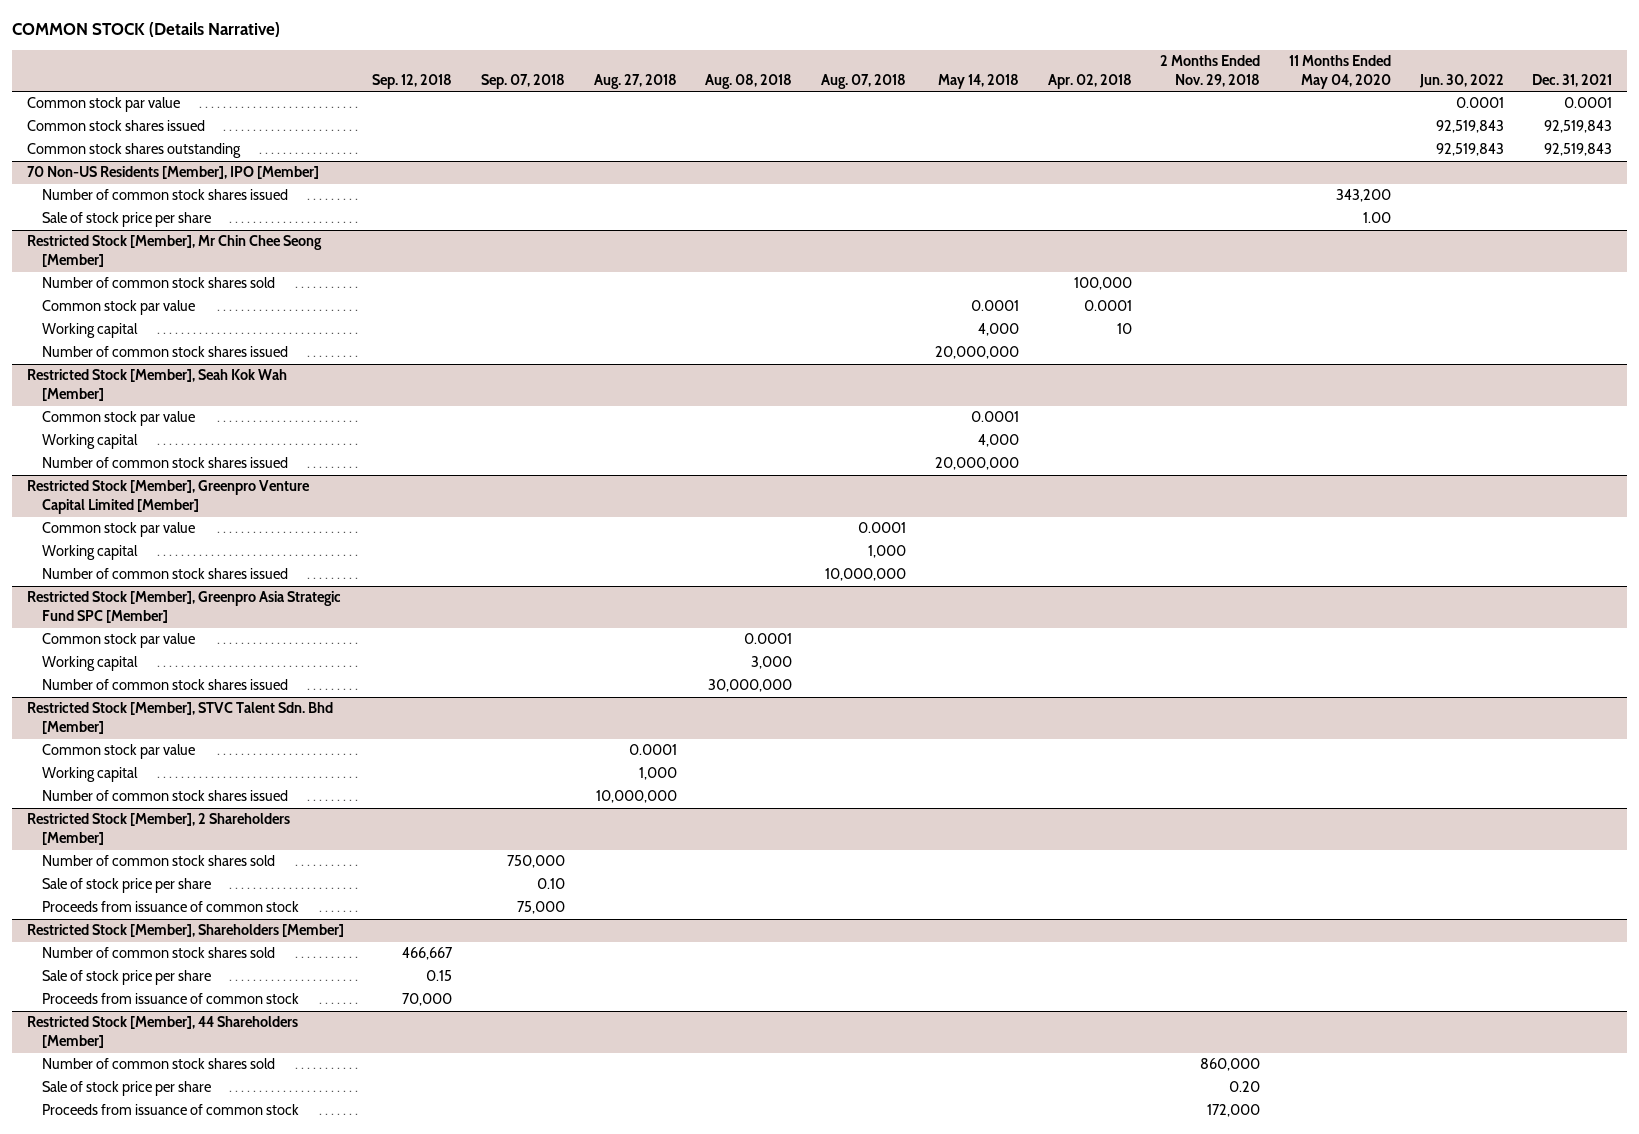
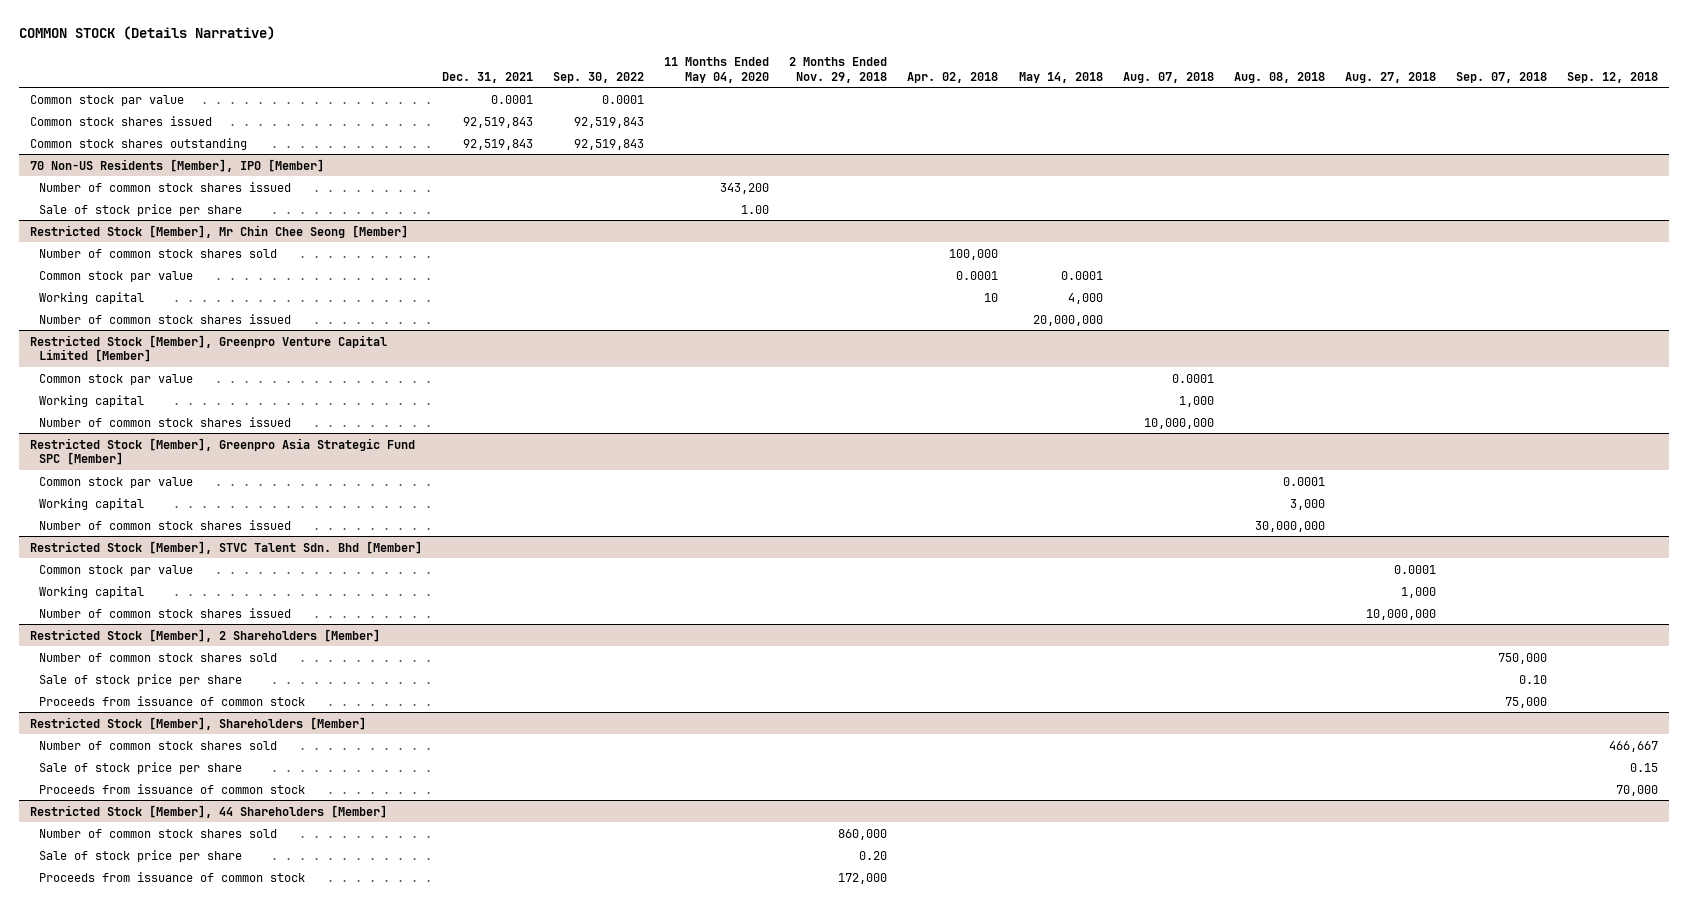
[1418,73,1504,88] Jun. 30, 2022 -> none
none -> [552,71,644,83] Sep. 30, 2022
[26,369,287,402] Restricted Stock [Member], Seah Kok Wah [Member] -> none
[42,411,196,427] Common stock par value -> none
[42,434,139,450] Working capital -> none
[42,457,289,469] Number of common stock shares issued -> none

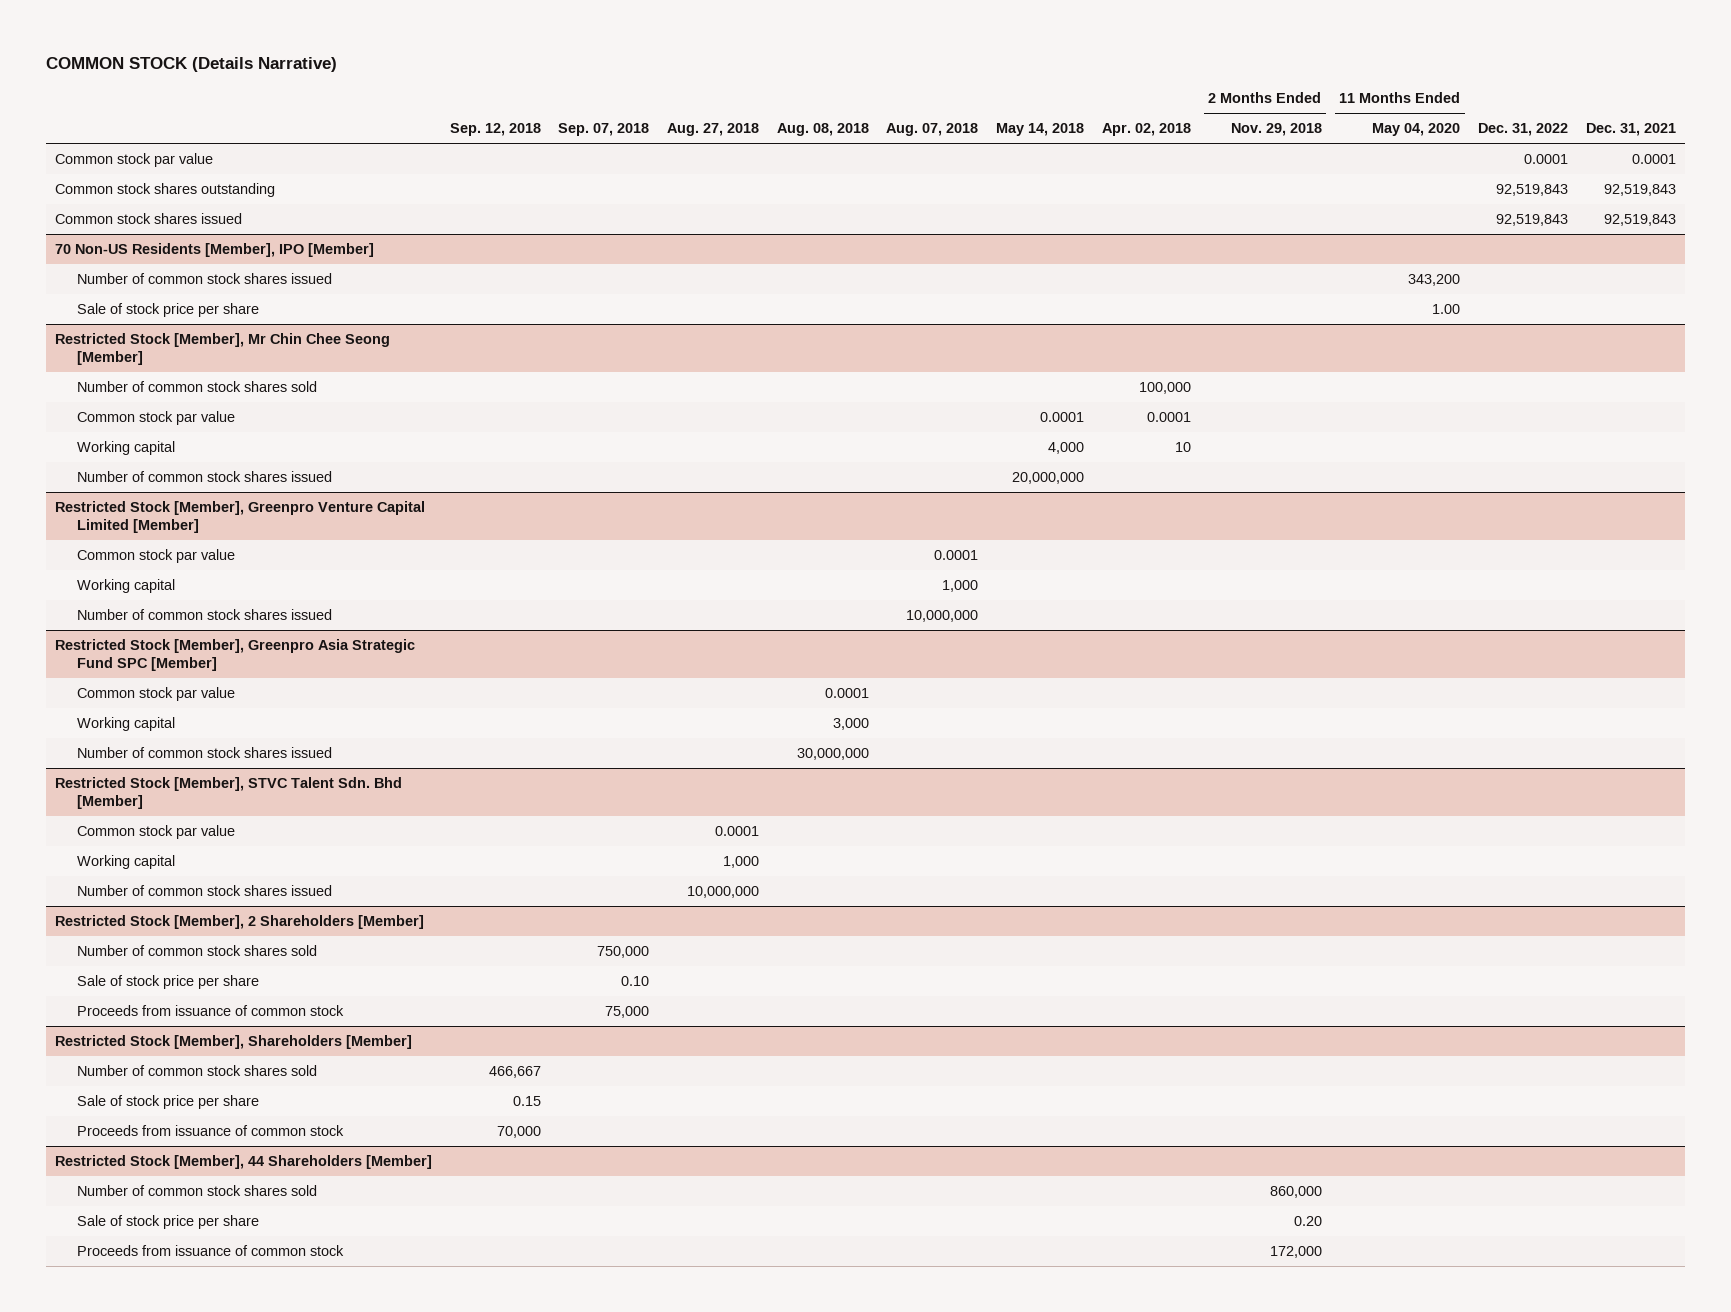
[552,71,644,83] Sep. 30, 2022 -> none
none -> [1478,123,1569,137] Dec. 31, 2022
[29,115,212,126] Common stock shares issued -> [54,212,242,224] Common stock shares issued

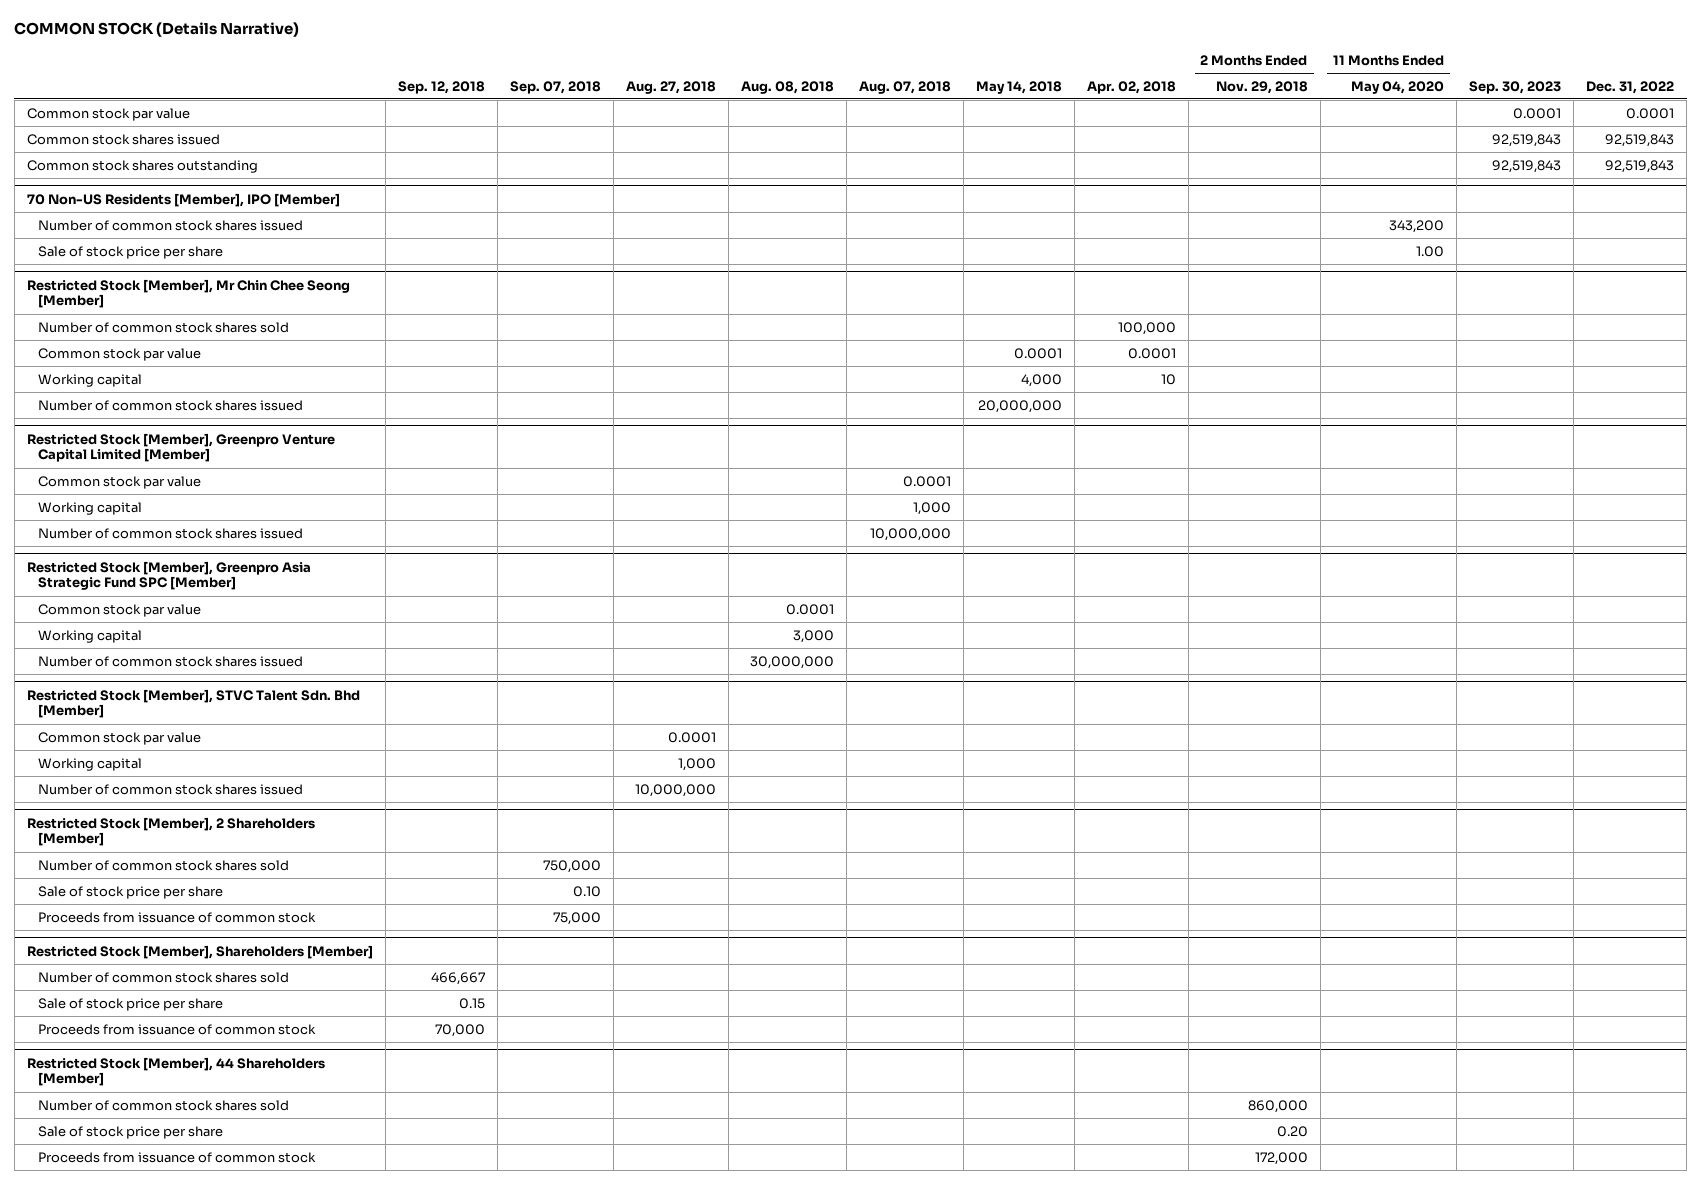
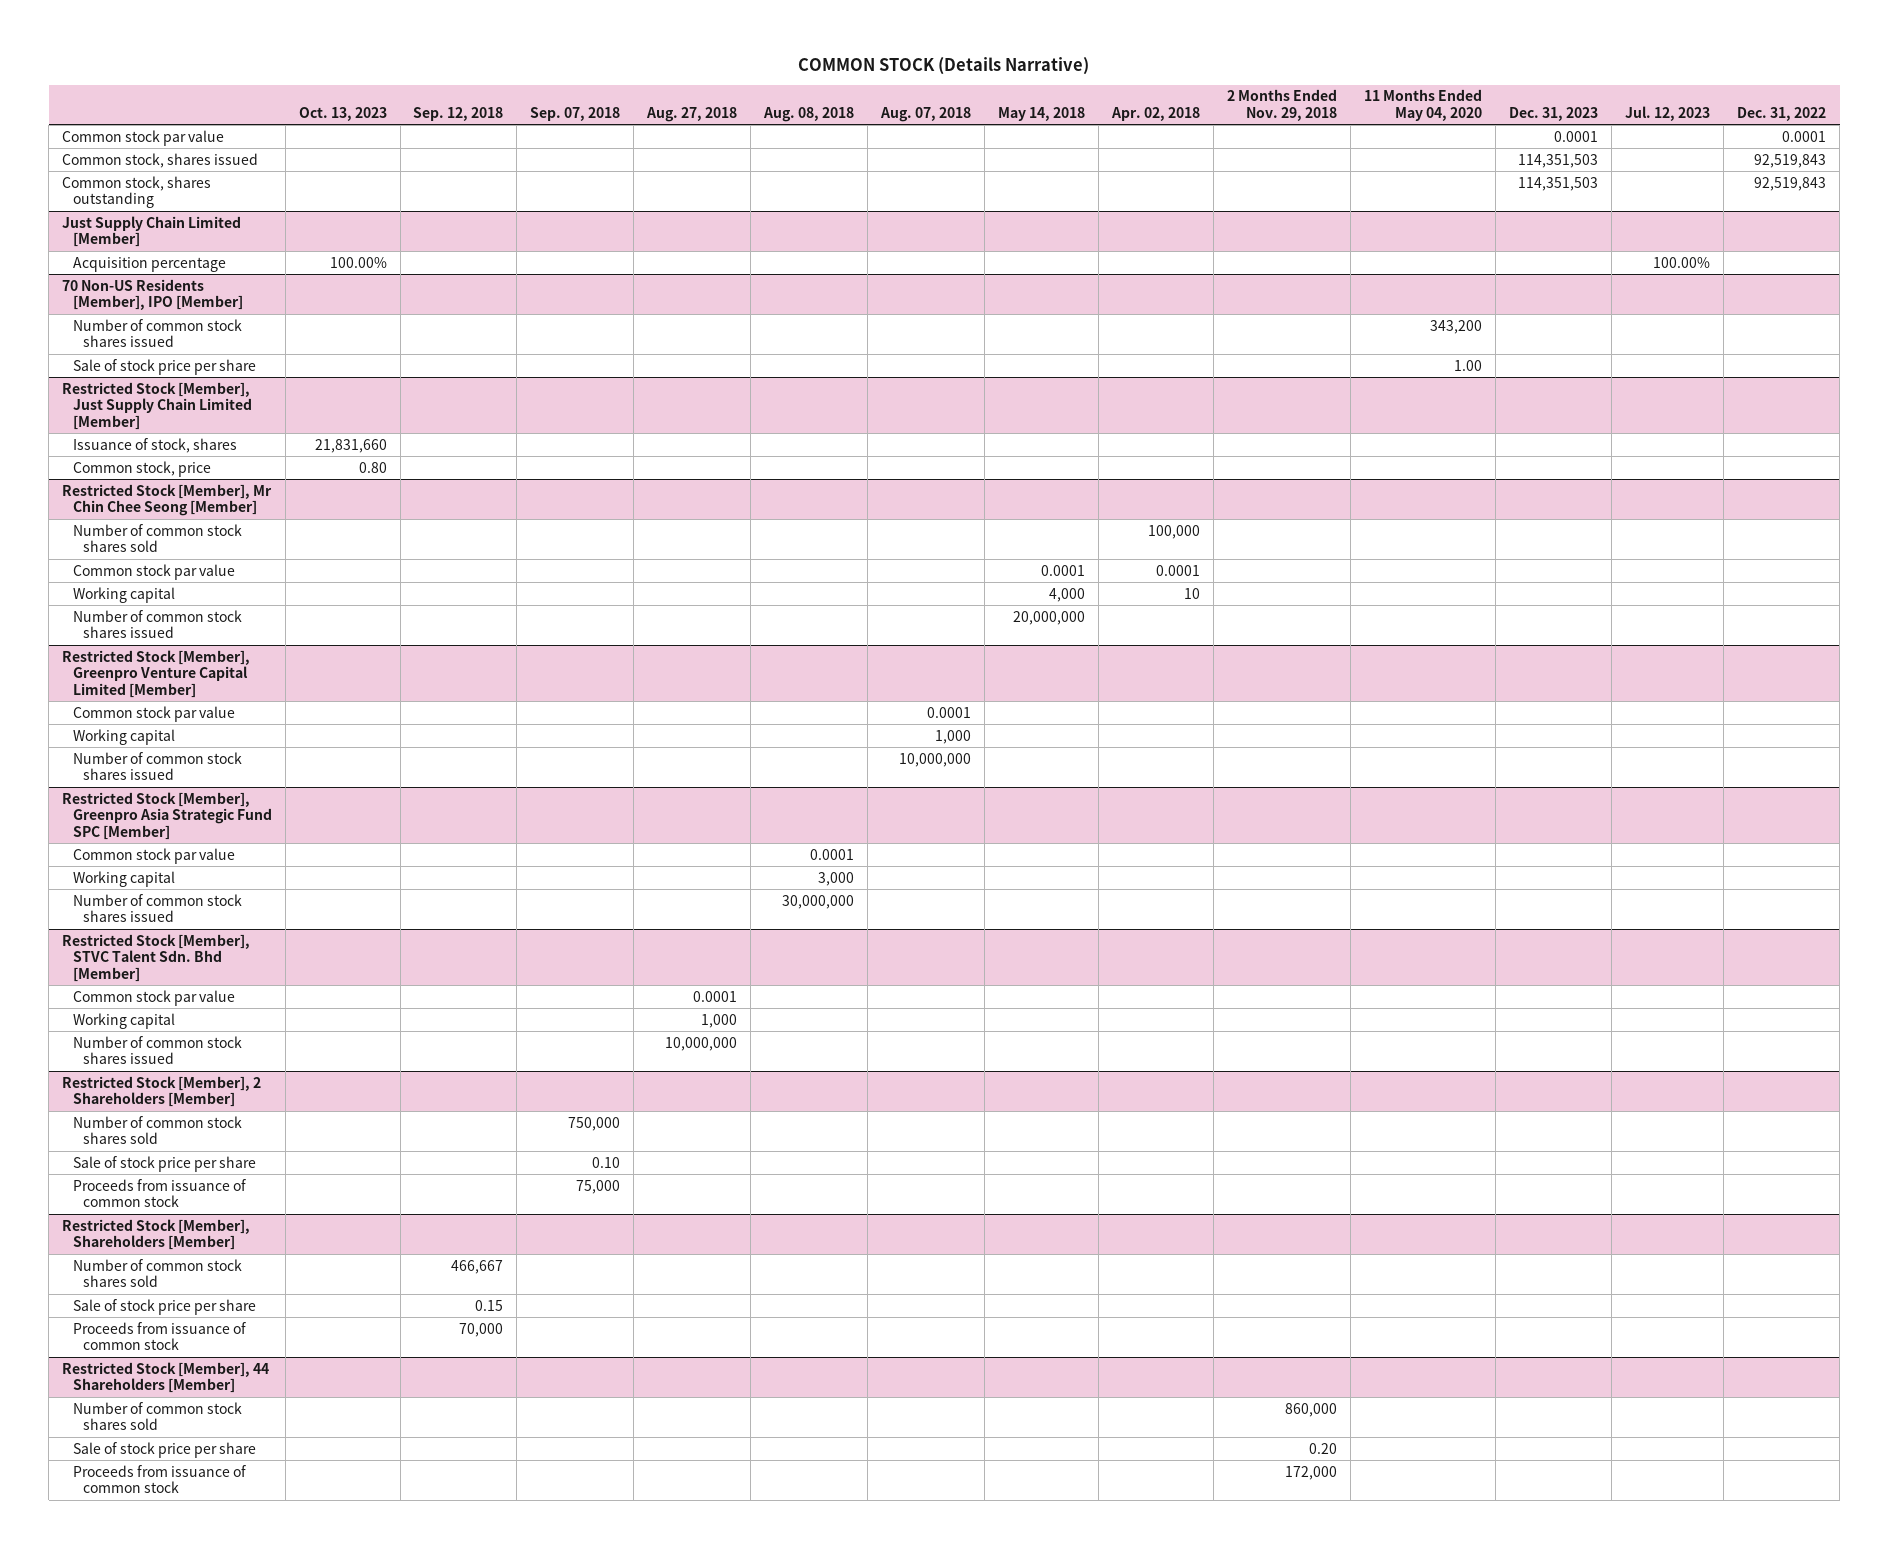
[1469,80,1562,94] Sep. 30, 2023 -> none
none -> [298,107,387,122] Oct. 13, 2023
none -> [1509,107,1599,122] Dec. 31, 2023
none -> [1625,106,1711,122] Jul. 12, 2023
[26,133,220,145] Common stock shares issued -> [62,152,259,168] Common stock, shares issued
[26,159,258,173] Common stock shares outstanding -> [62,175,212,209] Common stock, shares outstanding
none -> [62,215,242,248] Just Supply Chain Limited [Member]
none -> [72,256,226,272] Acquisition percentage
none -> [62,381,252,431] Restricted Stock [Member], Just Supply Chain Limited [Member]
none -> [72,437,237,453] Issuance of stock, shares
none -> [72,460,211,477] Common stock, price

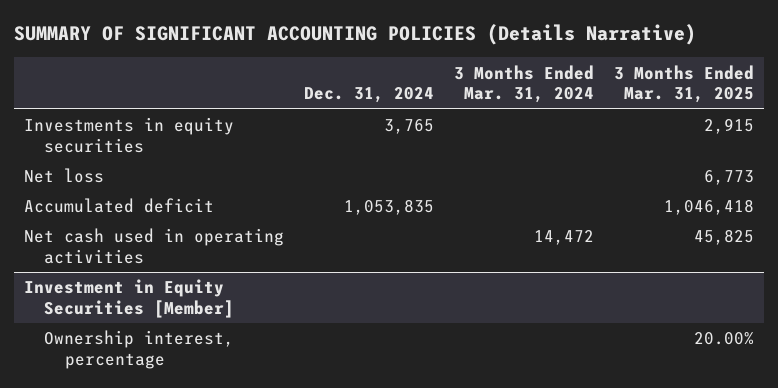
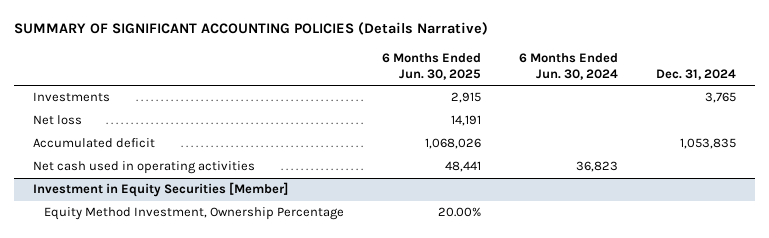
[453,64,594,104] 3 Months Ended Mar. 31, 2024 -> none
[613,64,754,104] 3 Months Ended Mar. 31, 2025 -> none
none -> [381,52,481,81] 6 Months Ended Jun. 30, 2025
none -> [518,52,618,81] 6 Months Ended Jun. 30, 2024
[23,117,234,153] Investments in equity securities -> [32,92,110,103] Investments
[44,330,235,369] Ownership interest, percentage -> [43,207,344,221] Equity Method Investment, Ownership Percentage

